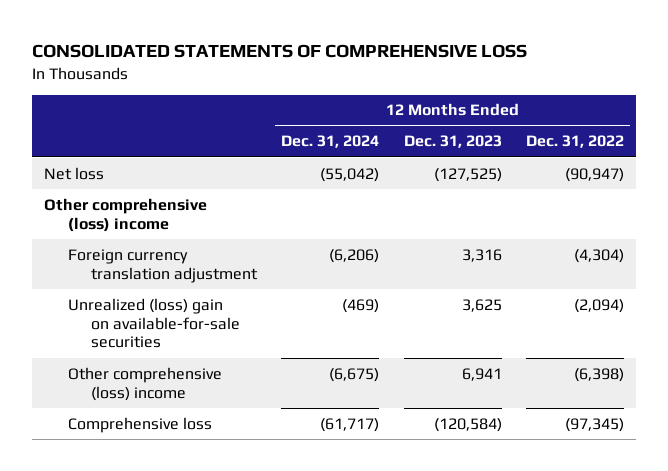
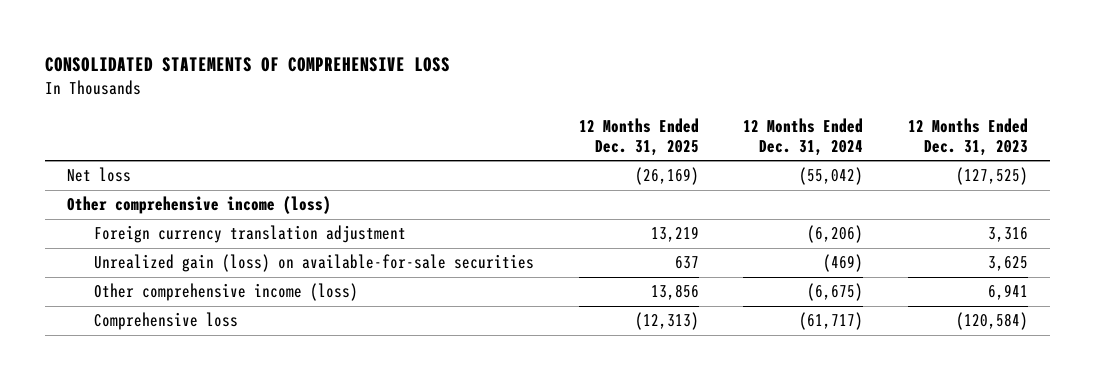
[526,135,625,149] Dec. 31, 2022 -> none
none -> [578,117,699,156] 12 Months Ended Dec. 31, 2025
[44,197,208,232] Other comprehensive (loss) income -> [67,196,332,215] Other comprehensive income (loss)
[67,297,240,349] Unrealized (loss) gain on available-for-sale securities -> [94,254,535,273] Unrealized gain (loss) on available-for-sale securities
[67,366,222,401] Other comprehensive (loss) income -> [94,283,359,302] Other comprehensive income (loss)

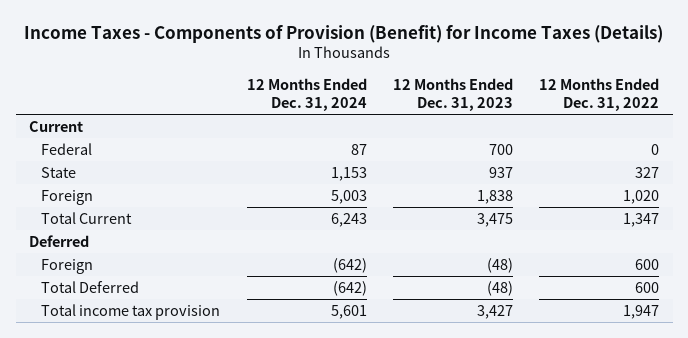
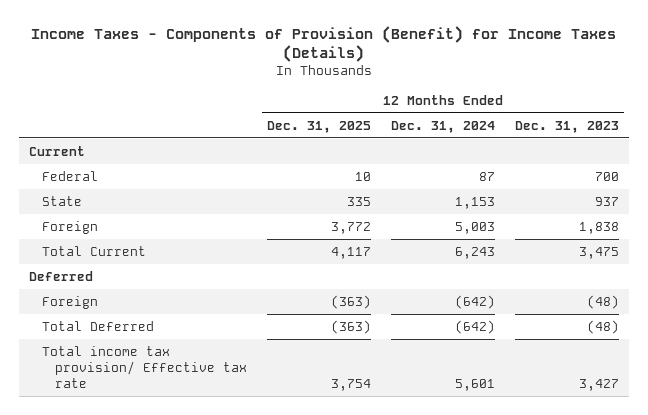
[539,78,660,111] 12 Months Ended Dec. 31, 2022 -> none
none -> [267,120,372,133] Dec. 31, 2025
[41,303,221,320] Total income tax provision -> [42,345,248,388] Total income tax provision/ Effective tax rate

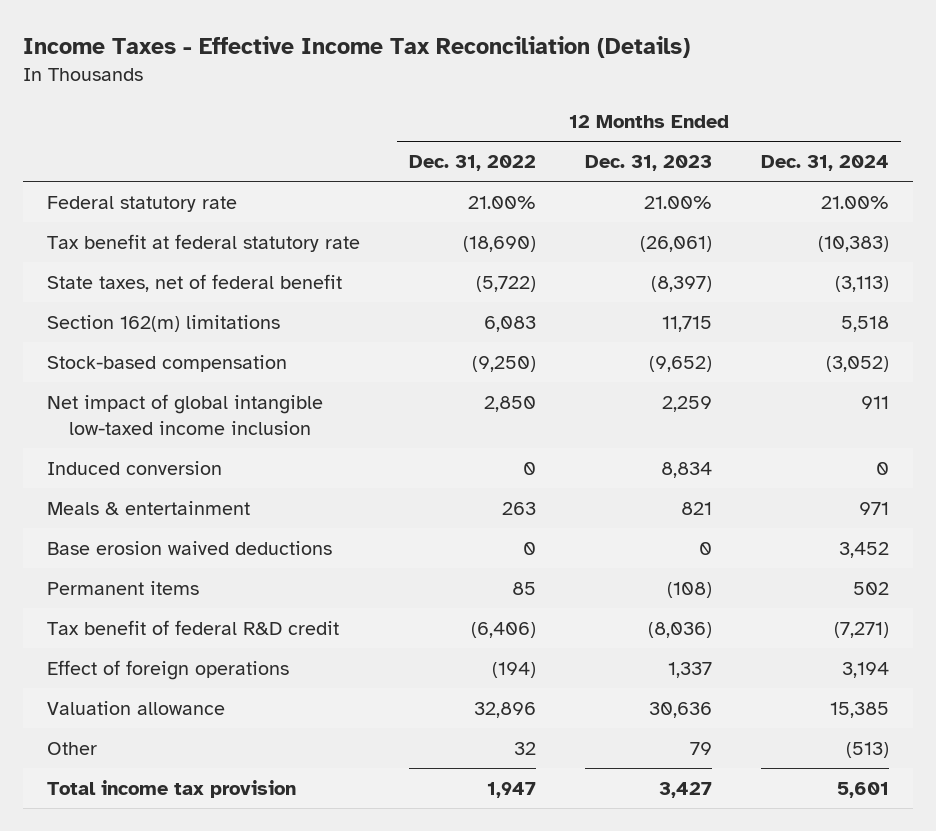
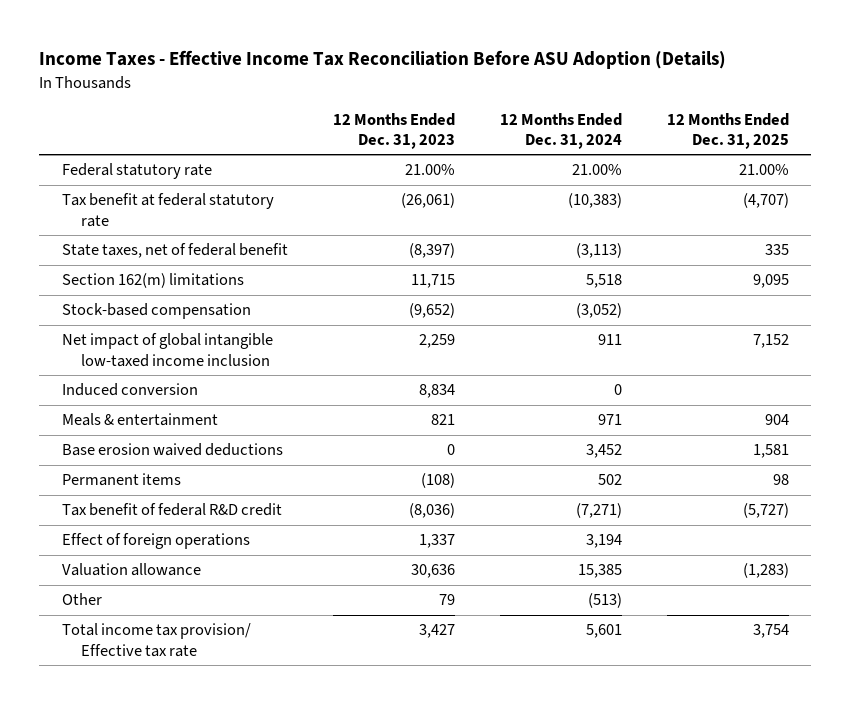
[22,35,690,58] Income Taxes - Effective Income Tax Reconciliation (Details) -> [39,50,727,70] Income Taxes - Effective Income Tax Reconciliation Before ASU Adoption (Details)
[409,155,537,172] Dec. 31, 2022 -> none
none -> [666,112,789,149] 12 Months Ended Dec. 31, 2025
[47,779,297,798] Total income tax provision -> [61,623,251,657] Total income tax provision/ Effective tax rate

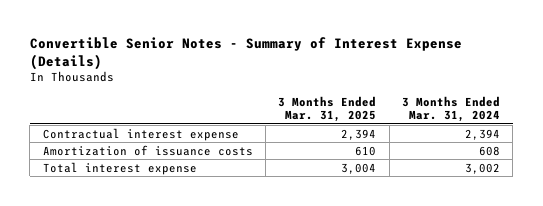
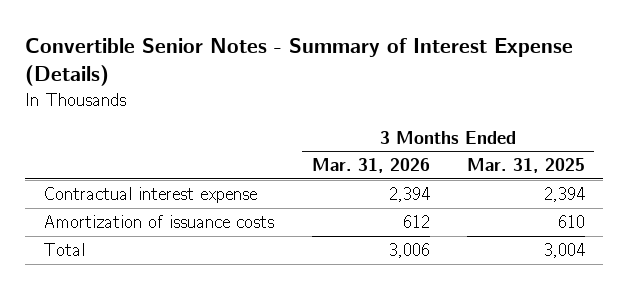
[401,95,500,123] 3 Months Ended Mar. 31, 2024 -> none
none -> [311,158,430,174] Mar. 31, 2026
[42,161,197,175] Total interest expense -> [43,243,86,257] Total

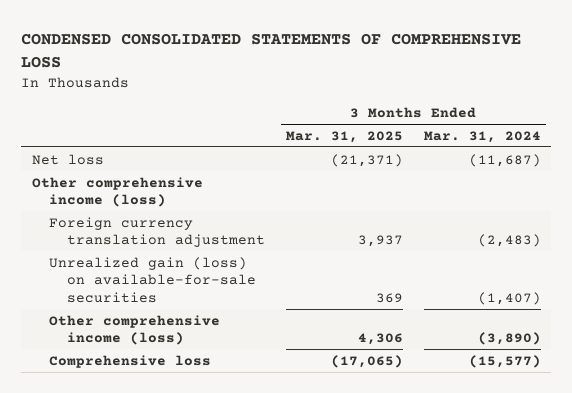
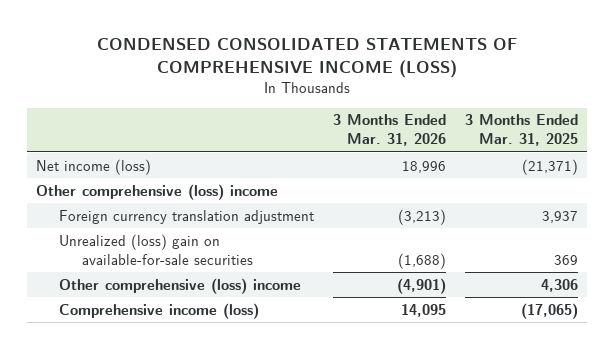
[21,33,522,68] CONDENSED CONSOLIDATED STATEMENTS OF COMPREHENSIVE LOSS -> [96,37,517,78] CONDENSED CONSOLIDATED STATEMENTS OF COMPREHENSIVE INCOME (LOSS)
[423,130,541,143] Mar. 31, 2024 -> none
none -> [332,114,446,147] 3 Months Ended Mar. 31, 2026
[31,153,104,165] Net loss -> [36,158,152,175] Net income (loss)
[31,176,203,208] Other comprehensive income (loss) -> [36,183,279,200] Other comprehensive (loss) income
[49,256,257,303] Unrealized gain (loss) on available-for-sale securities -> [59,233,254,265] Unrealized (loss) gain on available-for-sale securities
[49,314,221,346] Other comprehensive income (loss) -> [59,277,302,294] Other comprehensive (loss) income
[49,354,212,368] Comprehensive loss -> [59,302,260,319] Comprehensive income (loss)

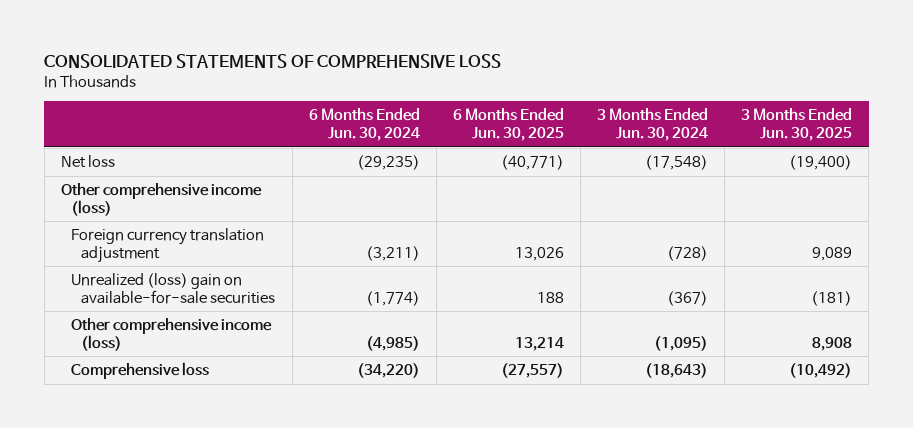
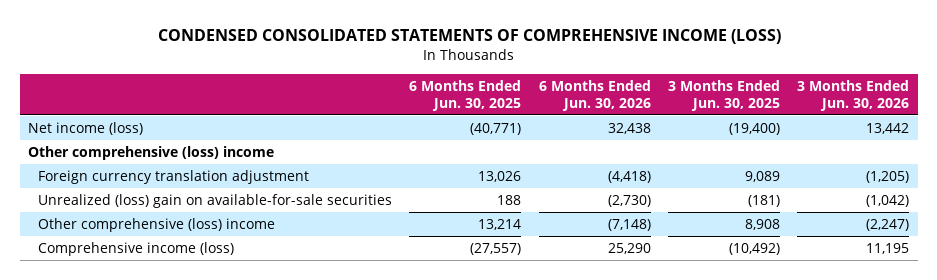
[44,53,502,68] CONSOLIDATED STATEMENTS OF COMPREHENSIVE LOSS -> [157,29,781,45] CONDENSED CONSOLIDATED STATEMENTS OF COMPREHENSIVE INCOME (LOSS)
[308,108,420,141] 6 Months Ended Jun. 30, 2024 -> none
[596,108,708,141] 3 Months Ended Jun. 30, 2024 -> none
none -> [538,79,651,111] 6 Months Ended Jun. 30, 2026
none -> [797,79,910,111] 3 Months Ended Jun. 30, 2026
[60,155,115,169] Net loss -> [28,121,144,135] Net income (loss)
[60,183,262,216] Other comprehensive income (loss) -> [28,145,275,160] Other comprehensive (loss) income
[71,318,273,351] Other comprehensive income (loss) -> [38,217,276,232] Other comprehensive (loss) income
[71,362,210,380] Comprehensive loss -> [38,241,235,256] Comprehensive income (loss)

